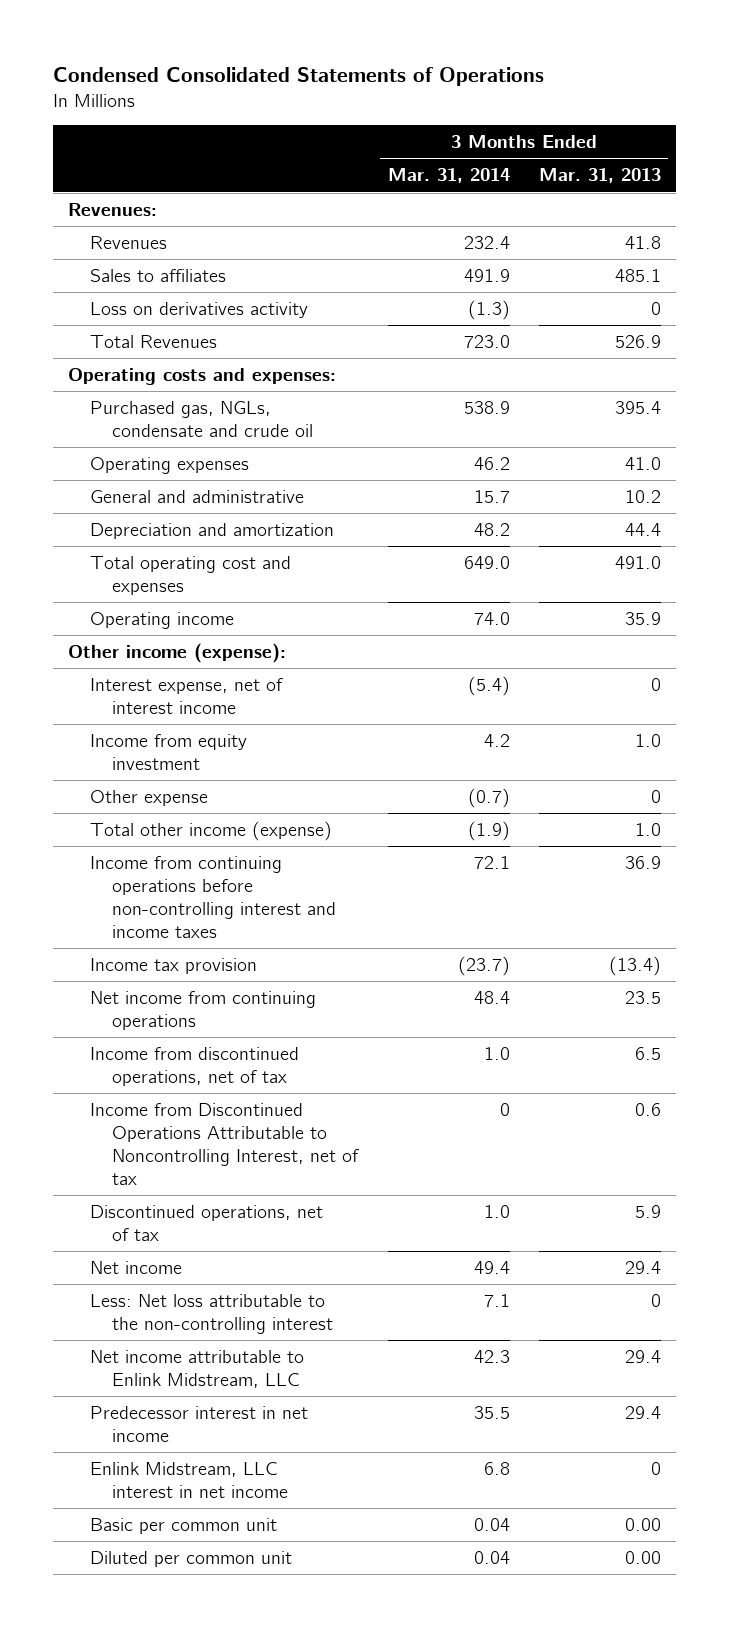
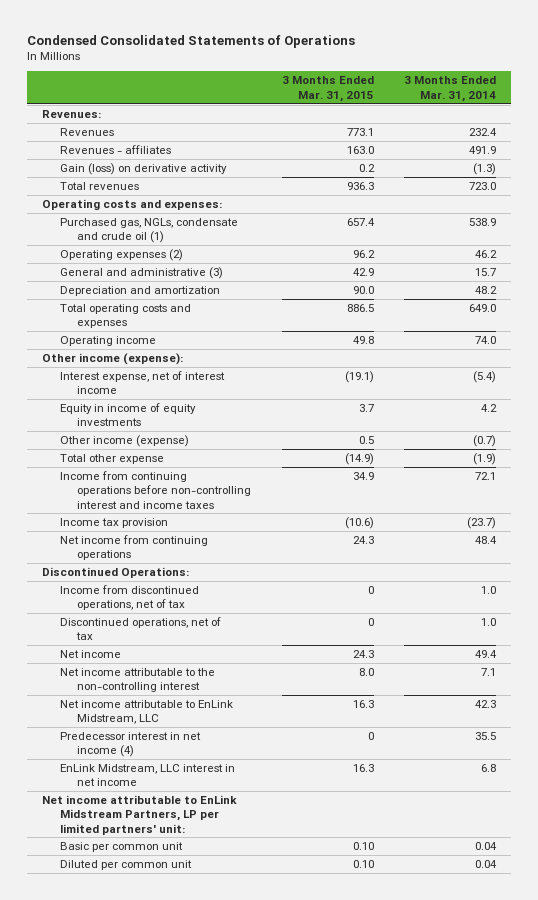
[539,168,662,184] Mar. 31, 2013 -> none
none -> [281,76,374,102] 3 Months Ended Mar. 31, 2015
[90,268,227,282] Sales to affiliates -> [59,144,171,154] Revenues - affiliates
[90,301,309,318] Loss on derivatives activity -> [59,162,227,175] Gain (loss) on derivative activity
[90,334,218,348] Total Revenues -> [59,181,139,190] Total revenues
[90,400,314,437] Purchased gas, NGLs, condensate and crude oil -> [59,217,238,244] Purchased gas, NGLs, condensate and crude oil (1)
[90,456,250,474] Operating expenses -> [59,248,183,261] Operating expenses (2)
[90,489,305,503] General and administrative -> [59,266,223,279] General and administrative (3)
[90,555,292,595] Total operating cost and expenses -> [59,303,191,329] Total operating costs and expenses
[90,733,248,770] Income from equity investment -> [59,402,196,427] Equity in income of equity investments
[90,789,209,806] Other expense -> [59,434,189,447] Other income (expense)
[90,820,333,841] Total other income (expense) -> [59,453,164,464] Total other expense
none -> [41,566,189,578] Discontinued Operations:
[90,1102,360,1185] Income from Discontinued Operations Attributable to Noncontrolling Interest, net of tax -> none
[90,1293,334,1334] Less: Net loss attributable to the non-controlling interest -> [59,667,215,693] Net income attributable to the non-controlling interest
[90,1349,305,1388] Net income attributable to Enlink Midstream, LLC -> [59,699,233,725] Net income attributable to EnLink Midstream, LLC
[90,1405,309,1442] Predecessor interest in net income -> [59,731,201,758] Predecessor interest in net income (4)
[90,1461,289,1498] Enlink Midstream, LLC interest in net income -> [59,763,235,787] EnLink Midstream, LLC interest in net income
none -> [41,794,237,835] Net income attributable to EnLink Midstream Partners, LP per limited partners' unit:

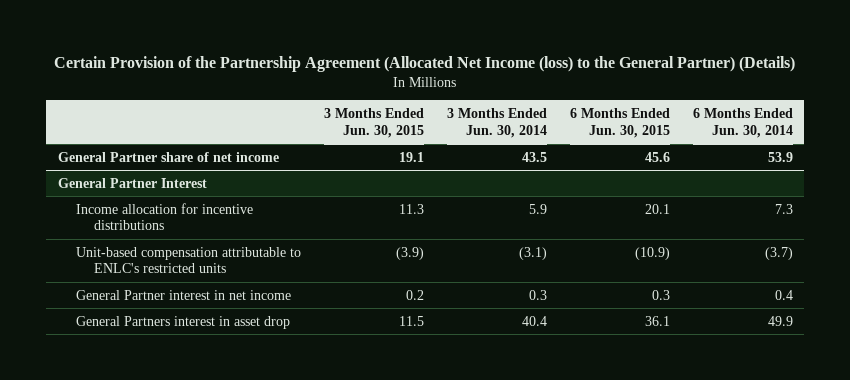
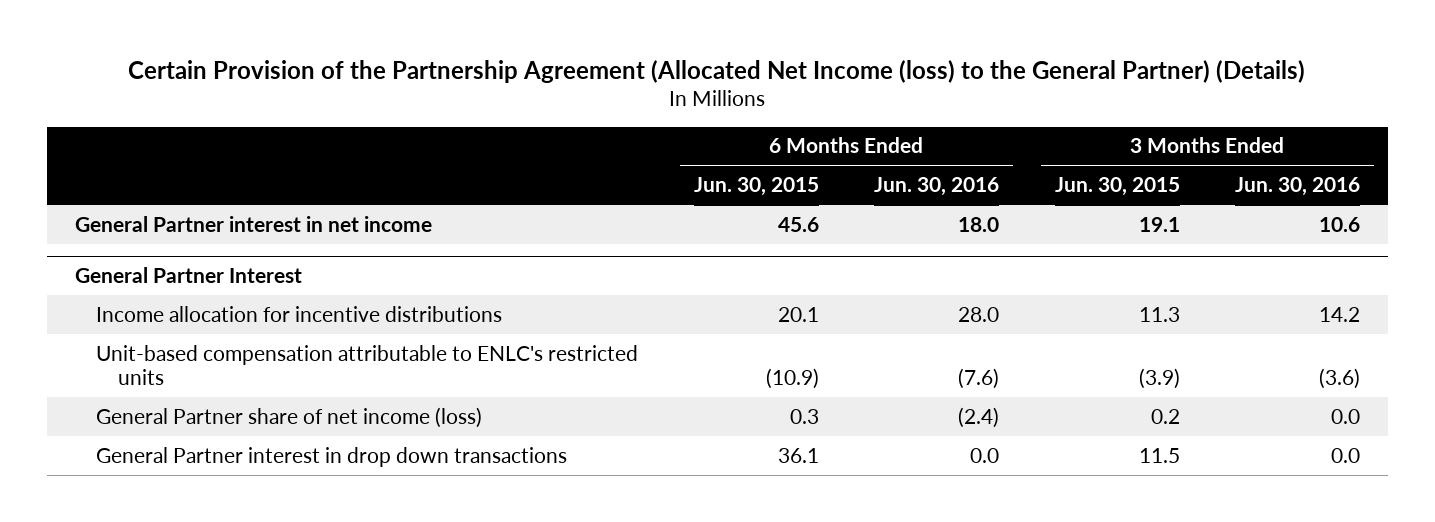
[446,107,547,138] 3 Months Ended Jun. 30, 2014 -> none
[692,107,793,138] 6 Months Ended Jun. 30, 2014 -> none
none -> [874,177,1000,197] Jun. 30, 2016
none -> [1235,177,1361,197] Jun. 30, 2016
[57,151,279,162] General Partner share of net income -> [74,215,432,232] General Partner interest in net income
[76,289,292,300] General Partner interest in net income -> [96,406,483,428] General Partner share of net income (loss)
[76,315,291,329] General Partners interest in asset drop -> [96,446,568,467] General Partner interest in drop down transactions

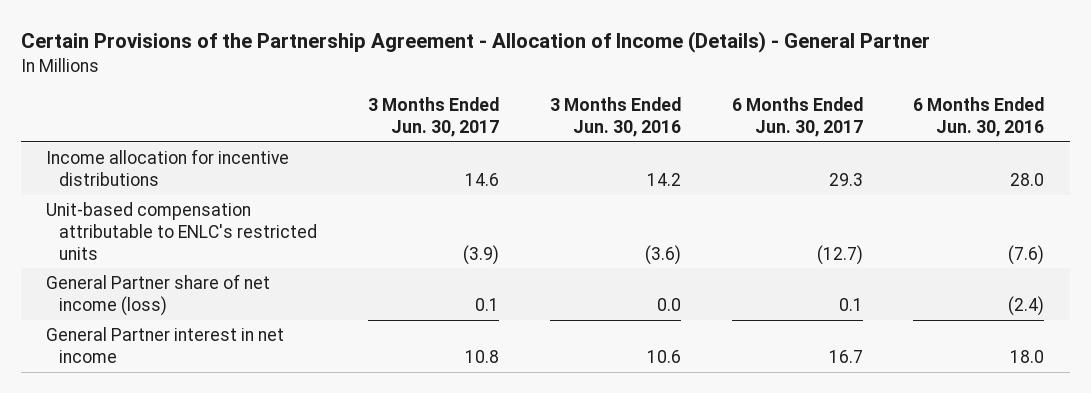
[128,59,1306,83] Certain Provision of the Partnership Agreement (Allocated Net Income (loss) to the General Partner) (Details) -> [20,31,930,54] Certain Provisions of the Partnership Agreement - Allocation of Income (Details) - General Partner
[693,177,819,197] Jun. 30, 2015 -> none
[1054,177,1180,197] Jun. 30, 2015 -> none
none -> [367,97,499,138] 3 Months Ended Jun. 30, 2017
none -> [731,97,863,138] 6 Months Ended Jun. 30, 2017
[74,267,302,284] General Partner Interest -> none
[96,446,568,467] General Partner interest in drop down transactions -> none
[74,215,432,232] General Partner interest in net income -> [46,327,285,364] General Partner interest in net income

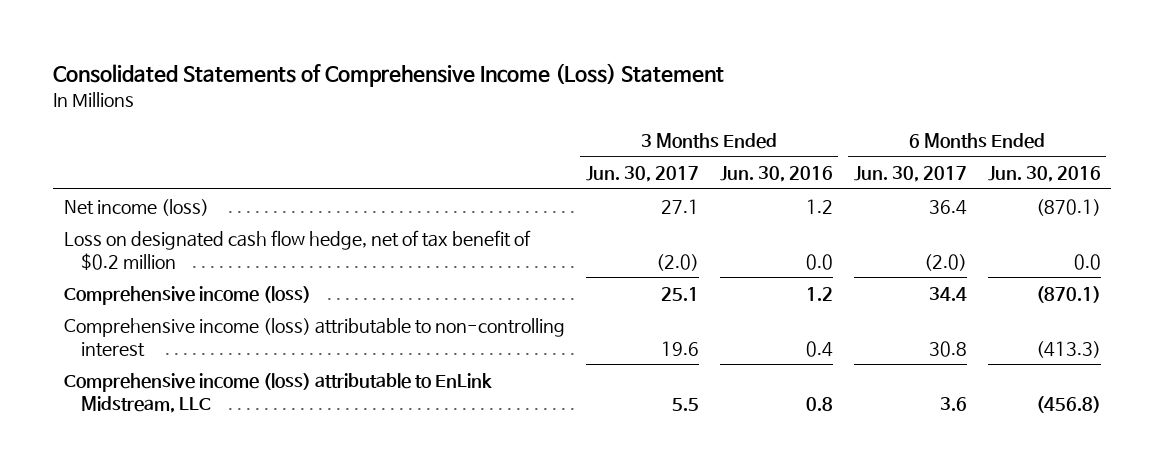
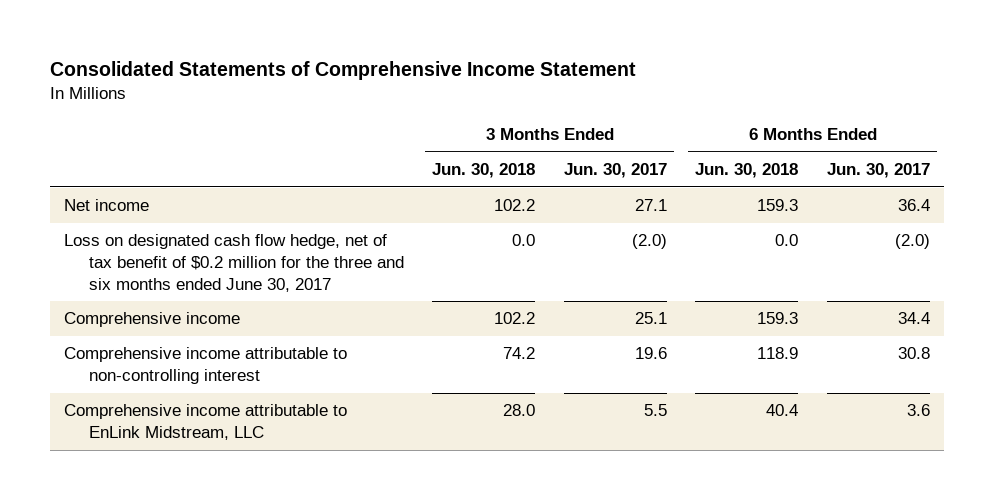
[53,63,725,88] Consolidated Statements of Comprehensive Income (Loss) Statement -> [49,61,636,81] Consolidated Statements of Comprehensive Income Statement
[719,166,833,183] Jun. 30, 2016 -> none
[987,166,1101,183] Jun. 30, 2016 -> none
none -> [432,162,536,178] Jun. 30, 2018
none -> [695,162,799,178] Jun. 30, 2018
[63,198,209,216] Net income (loss) -> [64,199,150,212] Net income
[63,229,531,270] Loss on designated cash flow hedge, net of tax benefit of $0.2 million -> [64,234,404,292] Loss on designated cash flow hedge, net of tax benefit of $0.2 million for the three and six months ended June 30, 2017
[63,285,311,305] Comprehensive income (loss) -> [64,312,241,328] Comprehensive income
[63,317,565,357] Comprehensive income (loss) attributable to non-controlling interest -> [64,347,348,385] Comprehensive income attributable to non-controlling interest
[63,372,492,413] Comprehensive income (loss) attributable to EnLink Midstream, LLC -> [64,404,348,441] Comprehensive income attributable to EnLink Midstream, LLC

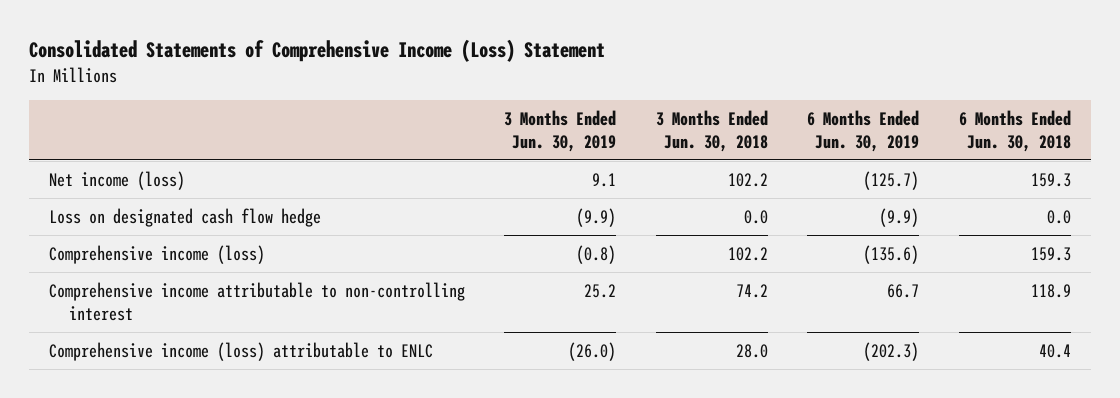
[49,61,636,81] Consolidated Statements of Comprehensive Income Statement -> [29,39,606,63] Consolidated Statements of Comprehensive Income (Loss) Statement
[563,162,667,178] Jun. 30, 2017 -> none
[826,162,930,178] Jun. 30, 2017 -> none
none -> [504,110,617,152] 3 Months Ended Jun. 30, 2019
none -> [807,110,920,152] 6 Months Ended Jun. 30, 2019
[64,234,404,292] Loss on designated cash flow hedge, net of tax benefit of $0.2 million for the three and six months ended June 30, 2017 -> none
[64,199,150,212] Net income -> [48,170,185,190] Net income (loss)
none -> [48,207,321,227] Loss on designated cash flow hedge
[64,312,241,328] Comprehensive income -> [48,244,265,264] Comprehensive income (loss)
[64,404,348,441] Comprehensive income attributable to EnLink Midstream, LLC -> [48,341,433,361] Comprehensive income (loss) attributable to ENLC

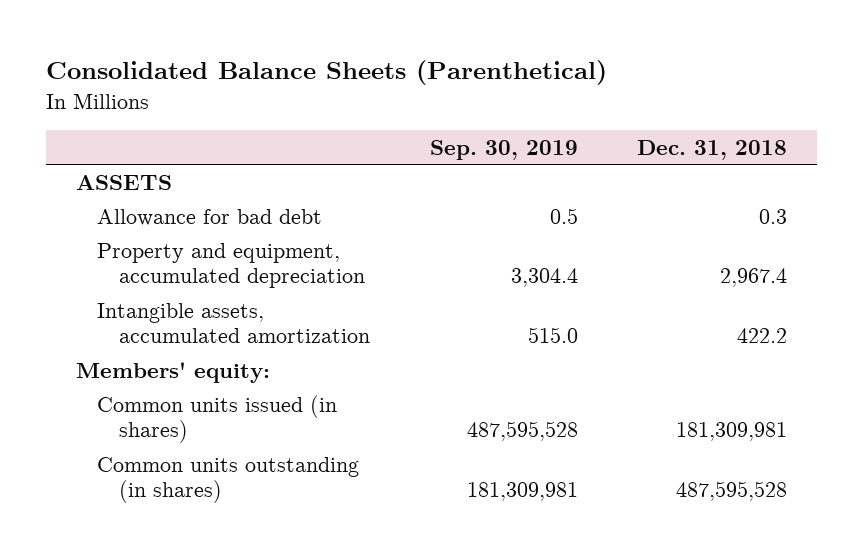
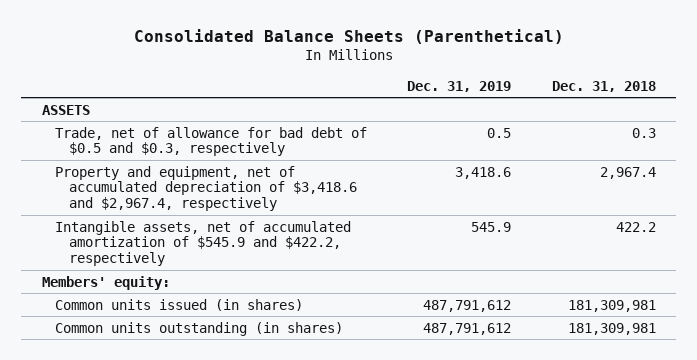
[429,139,578,160] Sep. 30, 2019 -> none
none -> [407,80,512,92] Dec. 31, 2019
[97,208,323,226] Allowance for bad debt -> [55,126,368,157] Trade, net of allowance for bad debt of $0.5 and $0.3, respectively
[97,242,366,289] Property and equipment, accumulated depreciation -> [55,165,357,212] Property and equipment, net of accumulated depreciation of $3,418.6 and $2,967.4, respectively
[97,302,371,344] Intangible assets, accumulated amortization -> [55,220,352,267] Intangible assets, net of accumulated amortization of $545.9 and $422.2, respectively
[676,481,788,502] 487,595,528 -> [567,322,656,335] 181,309,981

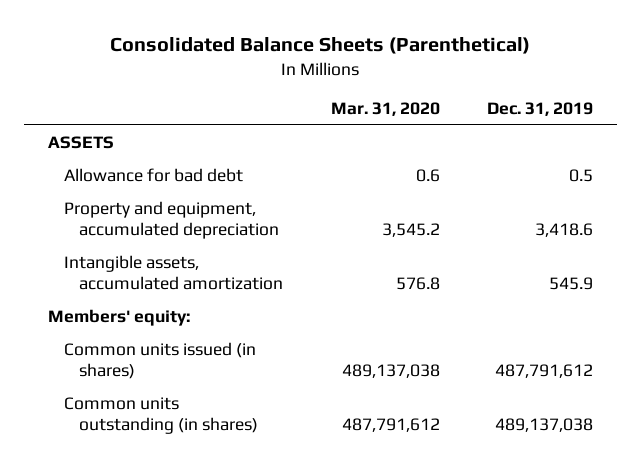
[551,80,656,92] Dec. 31, 2018 -> none
none -> [330,102,440,117] Mar. 31, 2020
[55,126,368,157] Trade, net of allowance for bad debt of $0.5 and $0.3, respectively -> [63,167,243,182] Allowance for bad debt
[55,165,357,212] Property and equipment, net of accumulated depreciation of $3,418.6 and $2,967.4, respectively -> [63,200,280,240] Property and equipment, accumulated depreciation
[55,220,352,267] Intangible assets, net of accumulated amortization of $545.9 and $422.2, respectively -> [63,254,284,291] Intangible assets, accumulated amortization
[423,322,512,335] 487,791,612 -> [494,418,593,433] 489,137,038

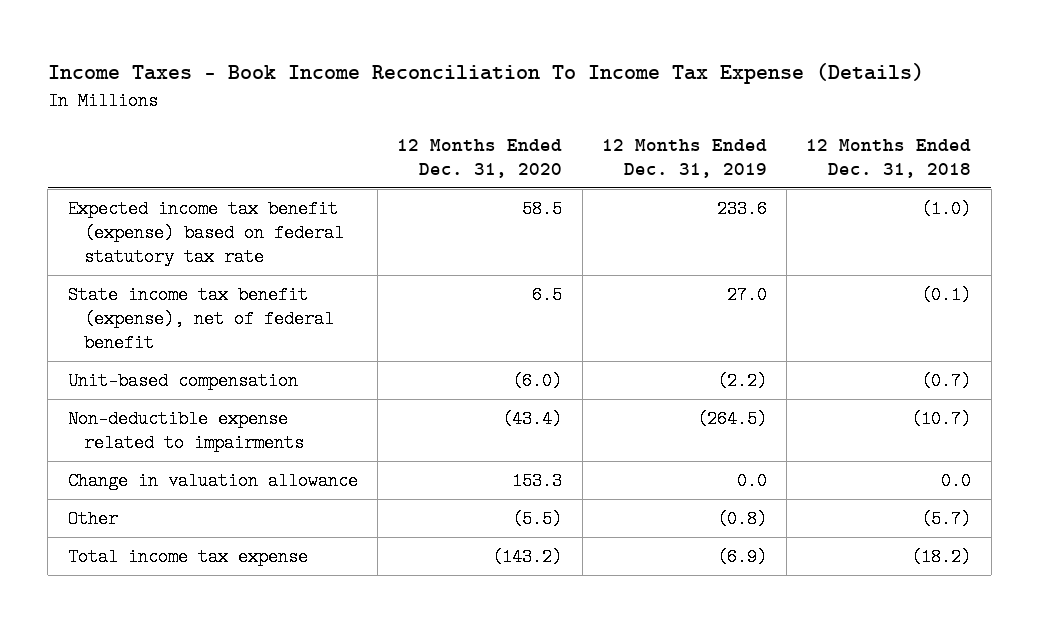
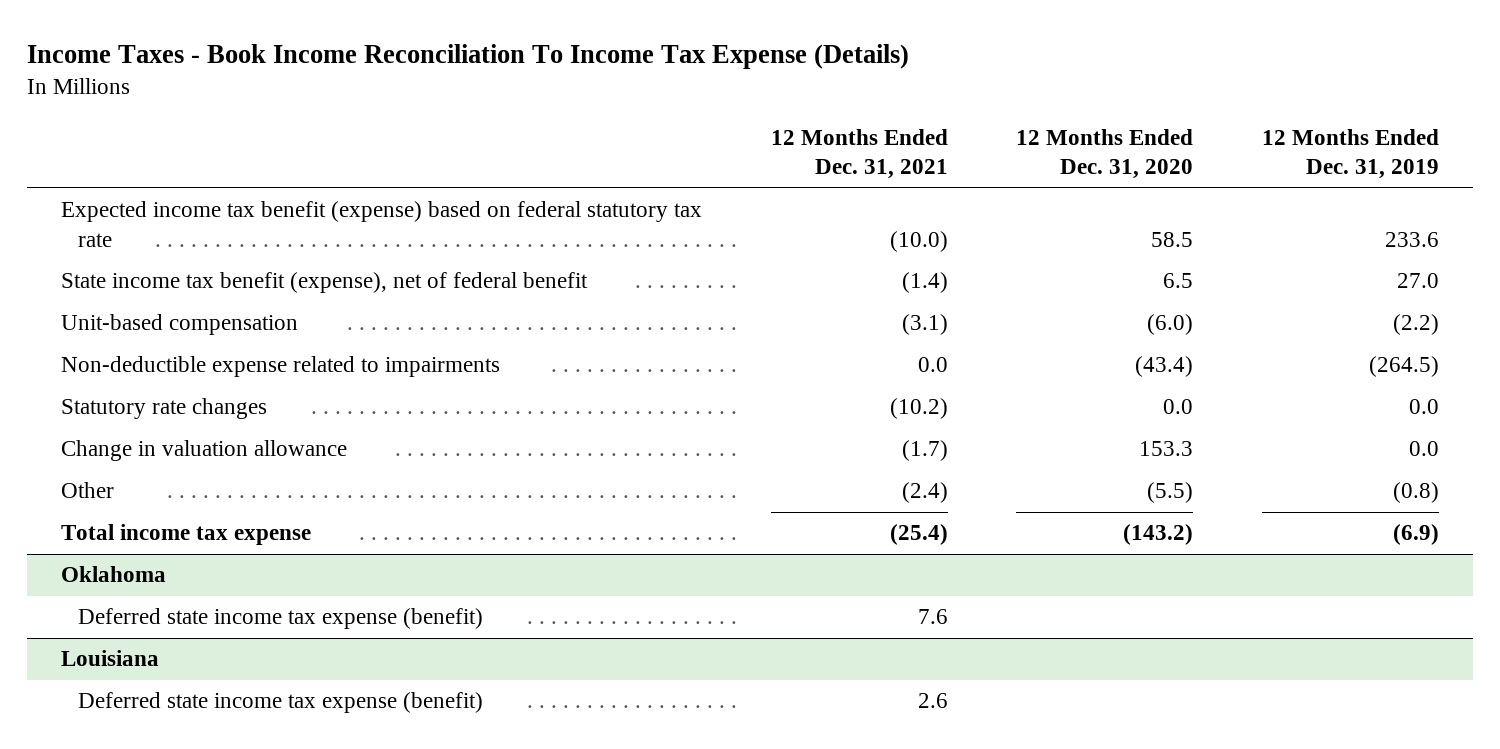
[806,138,972,178] 12 Months Ended Dec. 31, 2018 -> none
none -> [770,128,948,180] 12 Months Ended Dec. 31, 2021
none -> [61,398,268,420] Statutory rate changes
none -> [61,566,167,583] Oklahoma
none -> [77,608,483,630] Deferred state income tax expense (benefit)
none -> [61,650,160,667] Louisiana
none -> [77,692,483,714] Deferred state income tax expense (benefit)

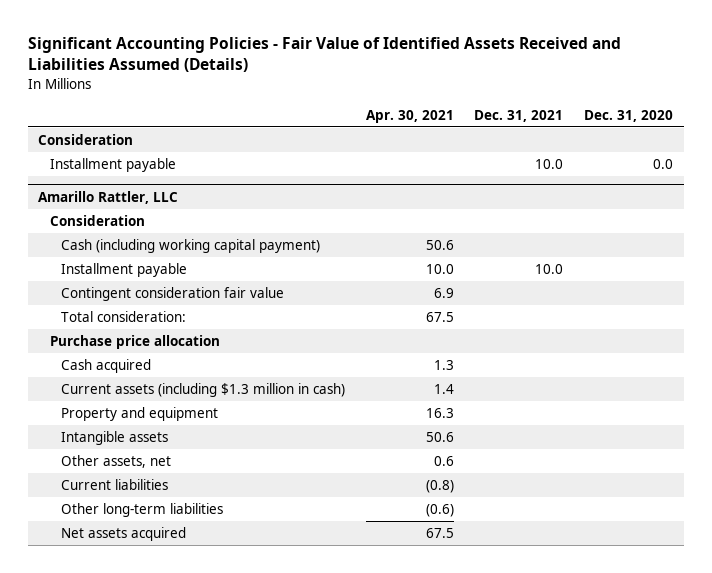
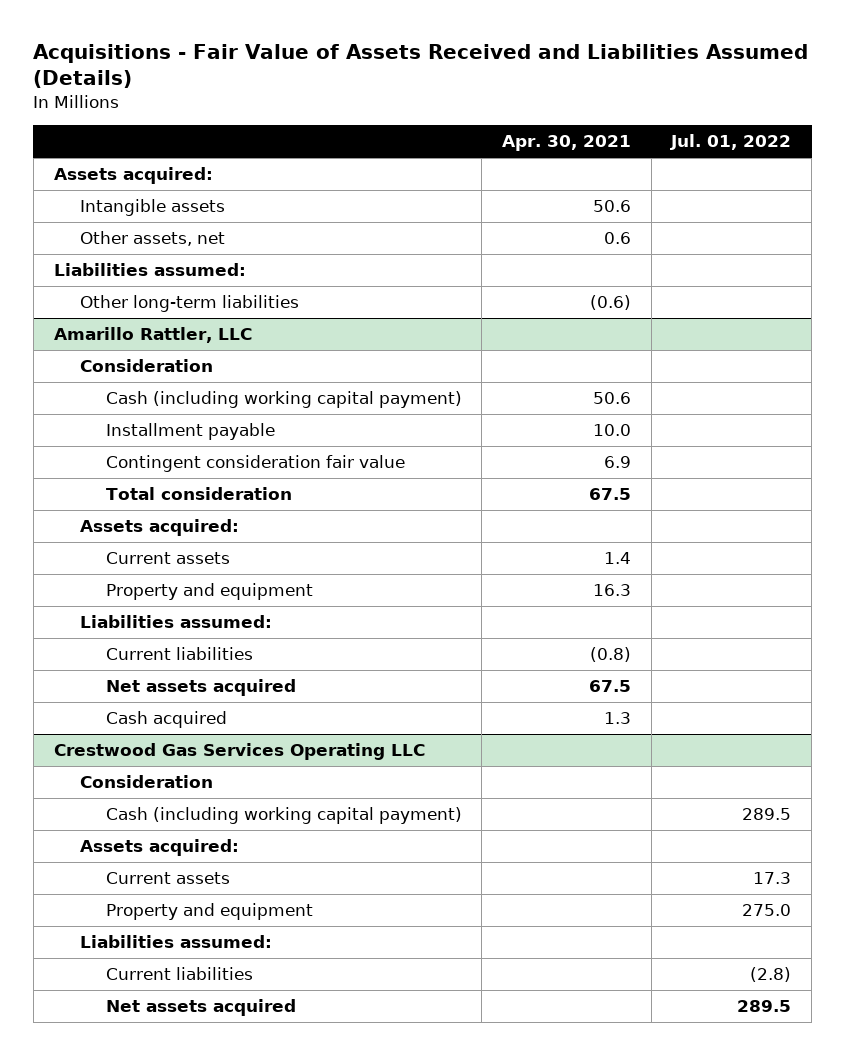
[27,37,621,73] Significant Accounting Policies - Fair Value of Identified Assets Received and Liabilities Assumed (Details) -> [33,44,809,89] Acquisitions - Fair Value of Assets Received and Liabilities Assumed (Details)
[474,109,564,122] Dec. 31, 2021 -> none
[584,109,674,122] Dec. 31, 2020 -> none
none -> [670,134,792,151] Jul. 01, 2022
[38,134,134,146] Consideration -> none
[49,158,176,173] Installment payable -> none
none -> [53,167,213,185] Assets acquired:
none -> [79,199,225,217] Intangible assets
none -> [79,231,225,247] Other assets, net
none -> [53,263,246,277] Liabilities assumed:
none -> [79,295,299,313] Other long-term liabilities
[60,311,186,323] Total consideration: -> [105,487,292,501] Total consideration
[49,335,220,350] Purchase price allocation -> [79,519,239,537] Assets acquired:
[60,383,345,398] Current assets (including $1.3 million in cash) -> [105,552,230,565] Current assets
[60,431,168,446] Intangible assets -> none
[60,455,171,469] Other assets, net -> none
none -> [79,615,272,629] Liabilities assumed:
[60,503,223,518] Other long-term liabilities -> none
[60,359,151,374] Cash acquired -> [105,711,227,729] Cash acquired
none -> [53,743,425,761] Crestwood Gas Services Operating LLC
none -> [79,775,213,789] Consideration
none -> [105,807,462,825] Cash (including working capital payment)
none -> [79,839,239,857] Assets acquired:
none -> [105,872,230,885] Current assets
none -> [105,903,313,921] Property and equipment
none -> [79,935,272,949] Liabilities assumed:
none -> [105,967,253,981] Current liabilities
none -> [105,999,296,1017] Net assets acquired

